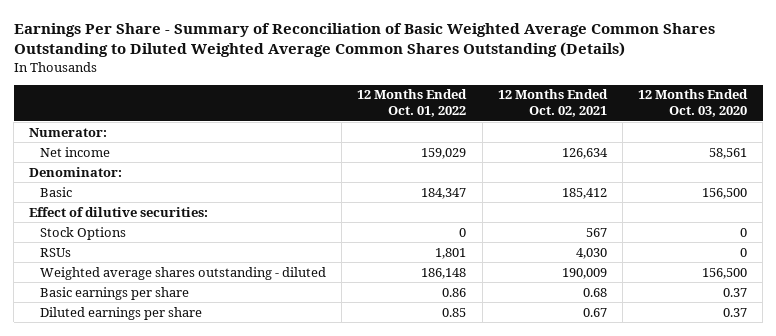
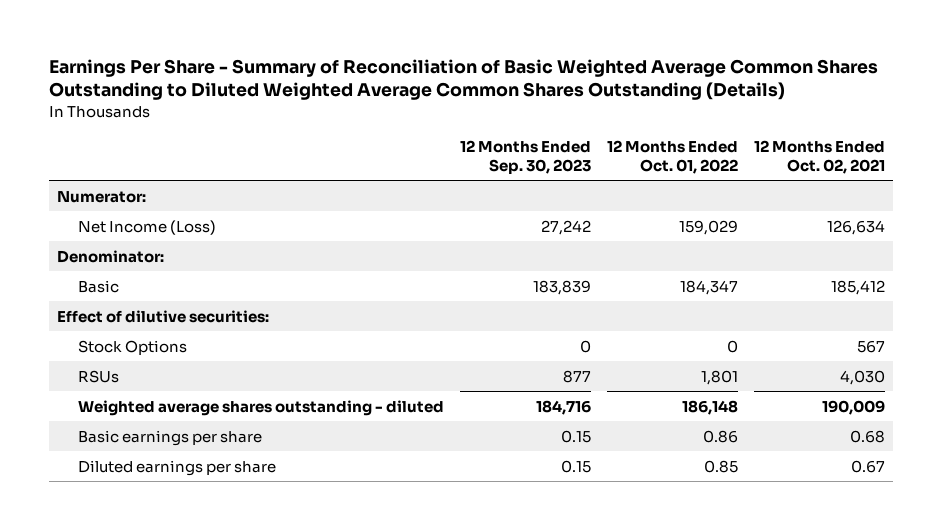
[638,89,749,118] 12 Months Ended Oct. 03, 2020 -> none
none -> [459,140,591,175] 12 Months Ended Sep. 30, 2023
[39,146,110,157] Net income -> [77,219,216,235] Net Income (Loss)

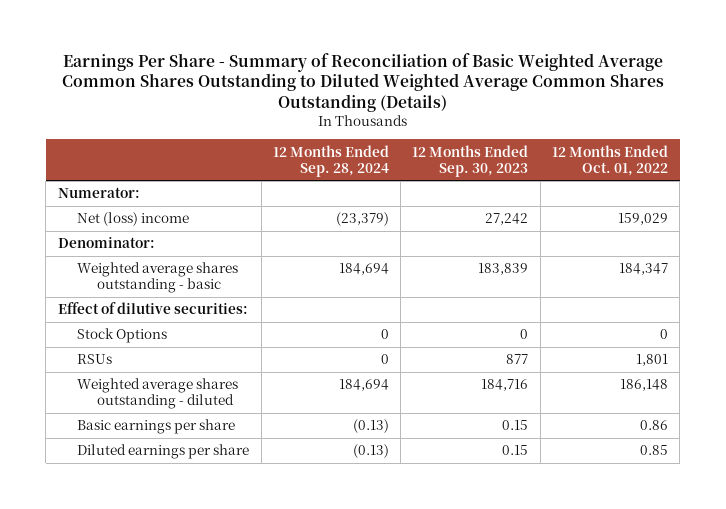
[753,140,885,175] 12 Months Ended Oct. 02, 2021 -> none
none -> [272,144,389,177] 12 Months Ended Sep. 28, 2024
[77,219,216,235] Net Income (Loss) -> [77,212,190,227] Net (loss) income
[77,279,119,293] Basic -> [77,262,239,294] Weighted average shares outstanding - basic

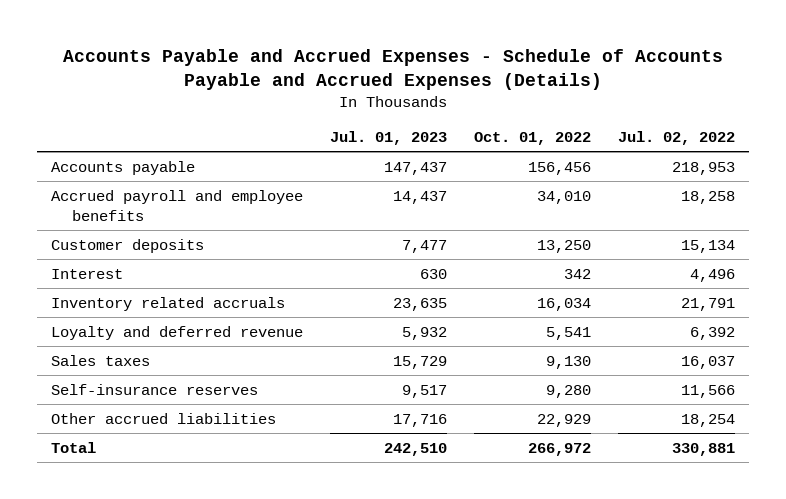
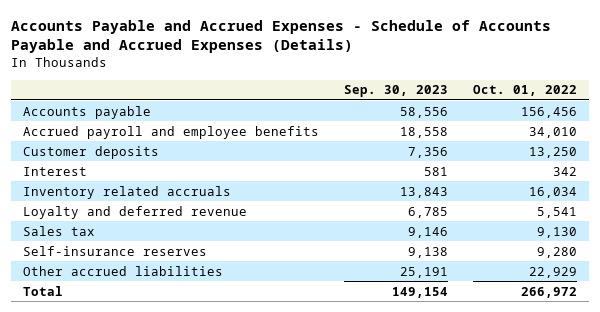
[329,131,447,146] Jul. 01, 2023 -> none
[618,131,736,146] Jul. 02, 2022 -> none
none -> [344,85,449,98] Sep. 30, 2023
[50,354,150,366] Sales taxes -> [23,225,96,236] Sales tax

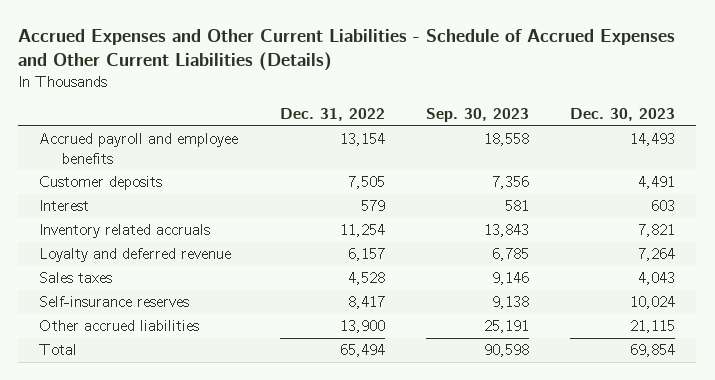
[11,19,552,54] Accounts Payable and Accrued Expenses - Schedule of Accounts Payable and Accrued Expenses (Details) -> [18,29,676,72] Accrued Expenses and Other Current Liabilities - Schedule of Accrued Expenses and Other Current Liabilities (Details)
[472,85,577,97] Oct. 01, 2022 -> none
none -> [279,108,385,122] Dec. 31, 2022
none -> [570,108,676,122] Dec. 30, 2023
[23,105,152,119] Accounts payable -> none
[23,225,96,236] Sales tax -> [39,272,113,284] Sales taxes
[392,286,449,298] 149,154 -> [483,344,529,358] 90,598

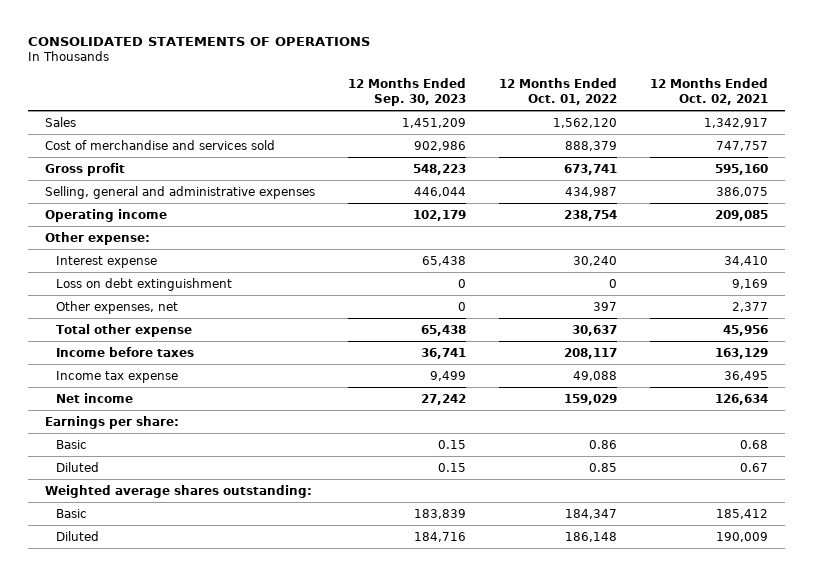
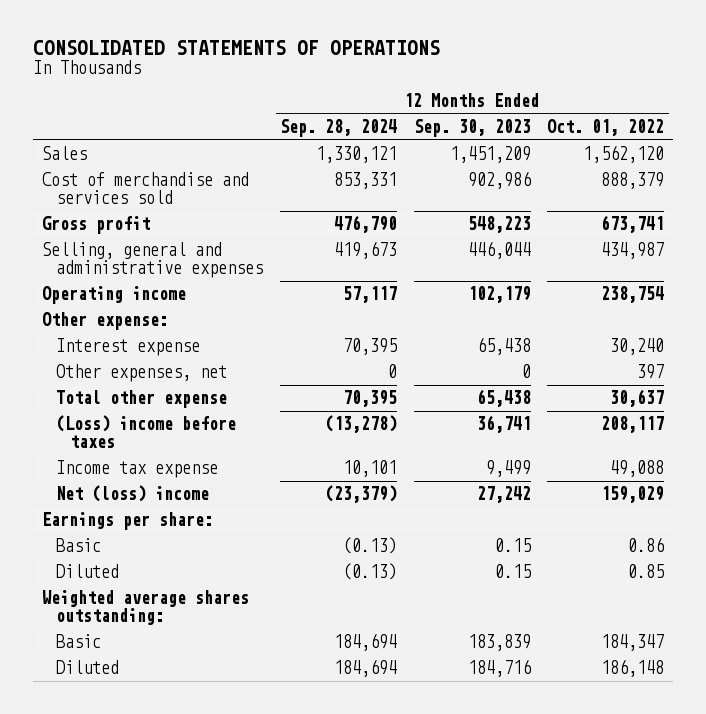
[649,78,768,106] 12 Months Ended Oct. 02, 2021 -> none
none -> [279,119,397,138] Sep. 28, 2024
[56,277,233,291] Loss on debt extinguishment -> none
[56,346,195,357] Income before taxes -> [55,415,236,449] (Loss) income before taxes
[56,392,134,403] Net income -> [55,485,209,503] Net (loss) income

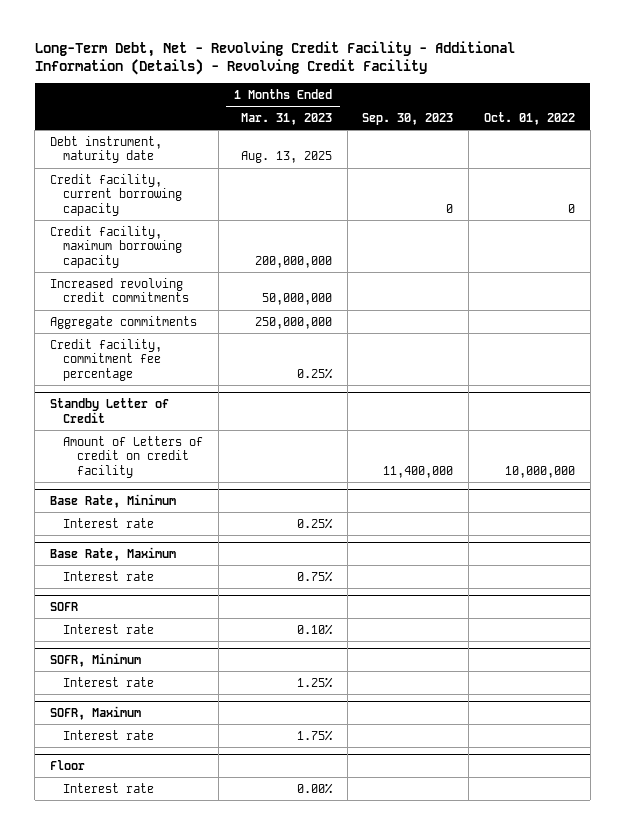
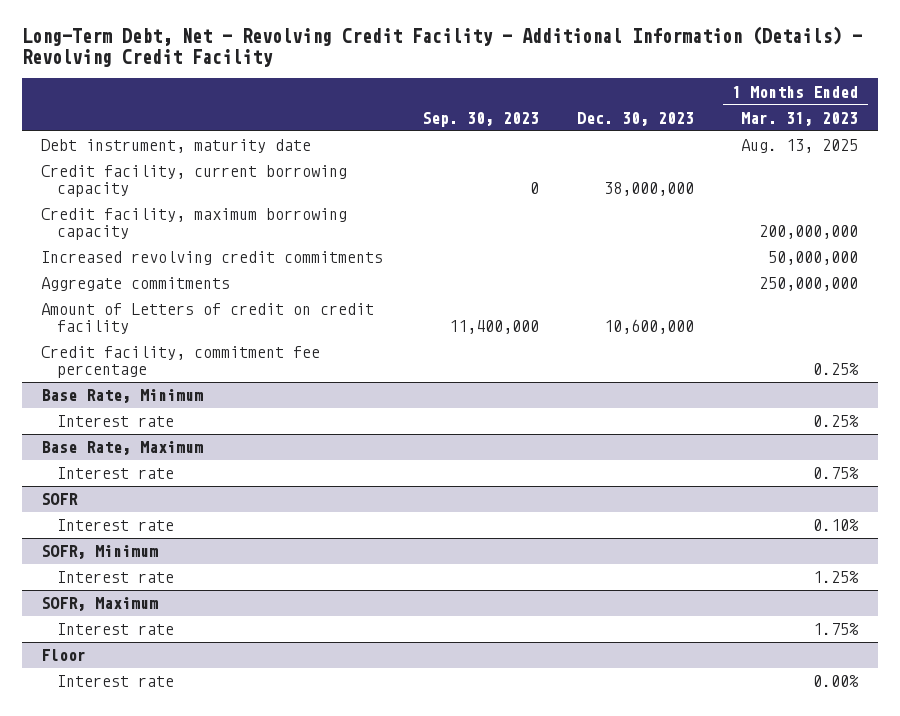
[483,111,575,125] Oct. 01, 2022 -> none
none -> [577,111,695,126] Dec. 30, 2023
[49,397,169,423] Standby Letter of Credit -> none
[49,338,162,381] Credit facility, commitment fee percentage -> [41,346,321,379] Credit facility, commitment fee percentage

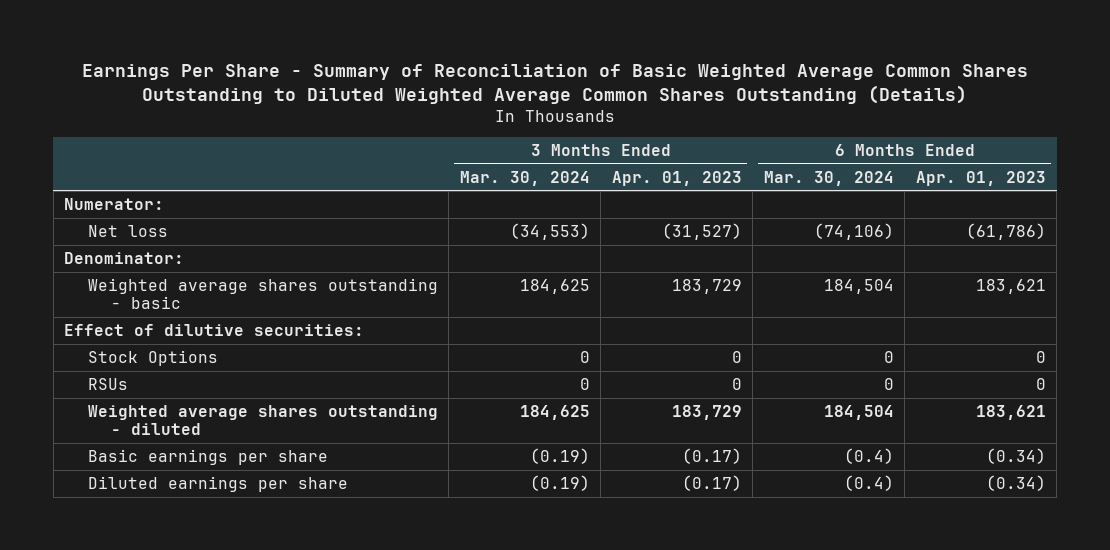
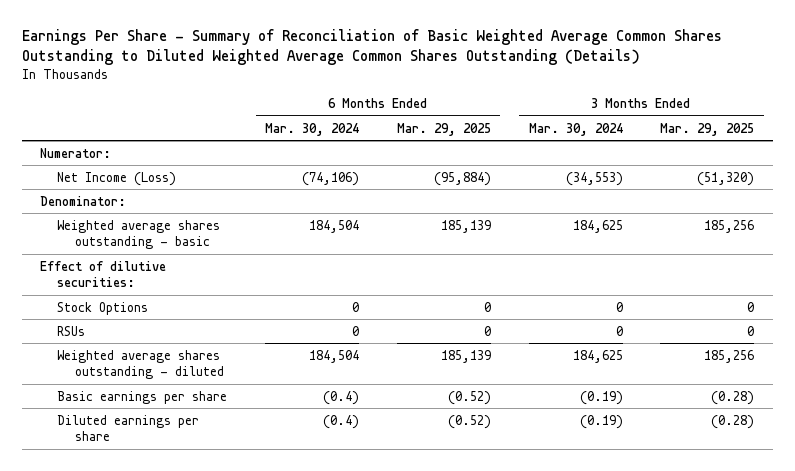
[611,170,742,186] Apr. 01, 2023 -> none
[915,170,1046,186] Apr. 01, 2023 -> none
none -> [396,122,491,136] Mar. 29, 2025
none -> [660,122,755,136] Mar. 29, 2025
[87,224,168,237] Net loss -> [57,171,177,186] Net Income (Loss)

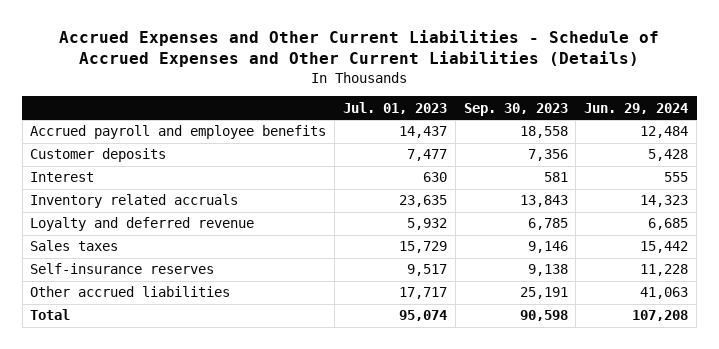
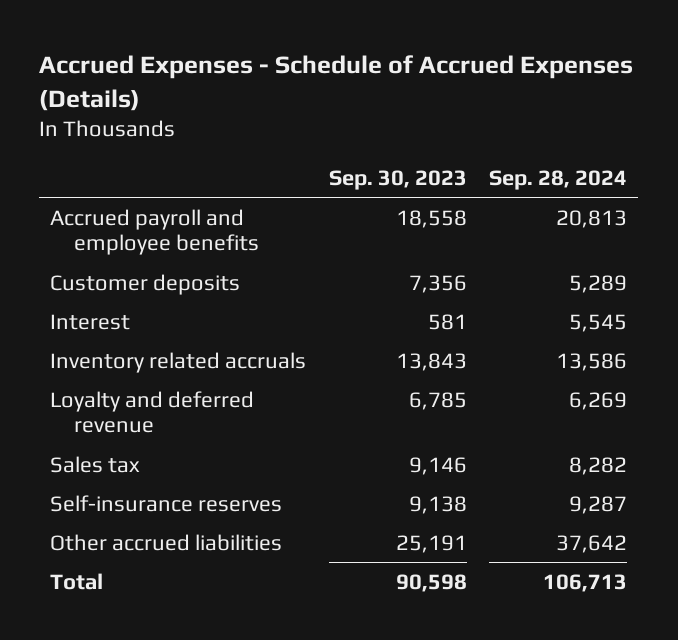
[59,30,660,68] Accrued Expenses and Other Current Liabilities - Schedule of Accrued Expenses and Other Current Liabilities (Details) -> [39,55,634,111] Accrued Expenses - Schedule of Accrued Expenses (Details)
[343,101,448,114] Jul. 01, 2023 -> none
[584,102,689,114] Jun. 29, 2024 -> none
none -> [489,169,628,190] Sep. 28, 2024
[30,240,119,252] Sales taxes -> [50,455,141,473] Sales tax

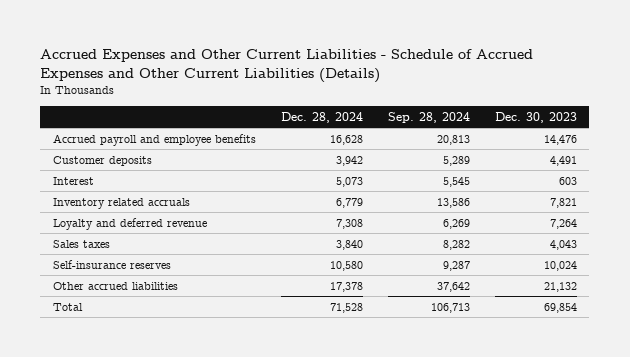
[39,55,634,111] Accrued Expenses - Schedule of Accrued Expenses (Details) -> [40,49,534,83] Accrued Expenses and Other Current Liabilities - Schedule of Accrued Expenses and Other Current Liabilities (Details)
[328,169,467,190] Sep. 30, 2023 -> none
none -> [280,111,363,123] Dec. 28, 2024
none -> [494,111,577,123] Dec. 30, 2023
[50,455,141,473] Sales tax -> [52,239,110,248] Sales taxes

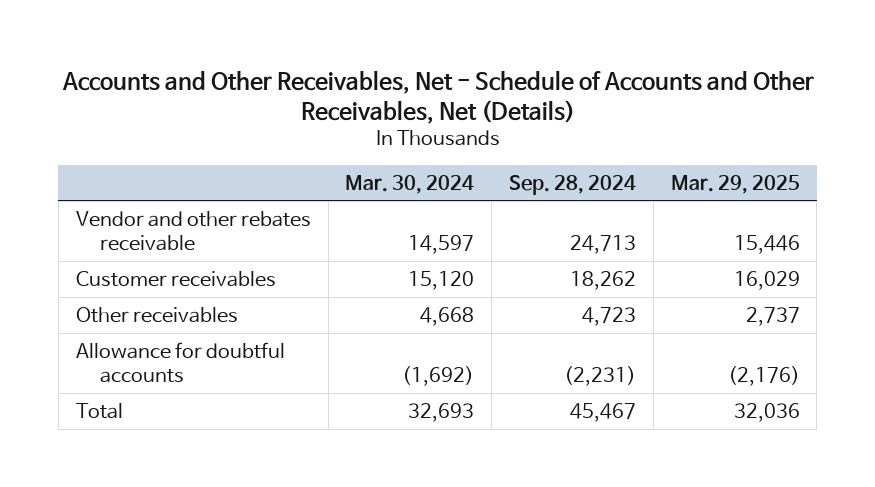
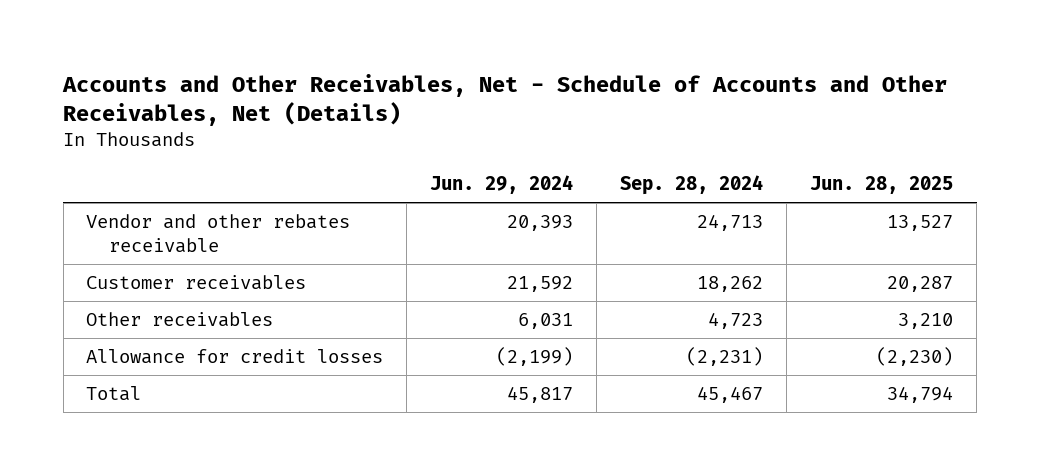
[345,174,475,194] Mar. 30, 2024 -> none
[670,174,800,194] Mar. 29, 2025 -> none
none -> [430,175,574,195] Jun. 29, 2024
none -> [810,176,954,195] Jun. 28, 2025
[75,341,285,383] Allowance for doubtful accounts -> [86,349,384,365] Allowance for credit losses

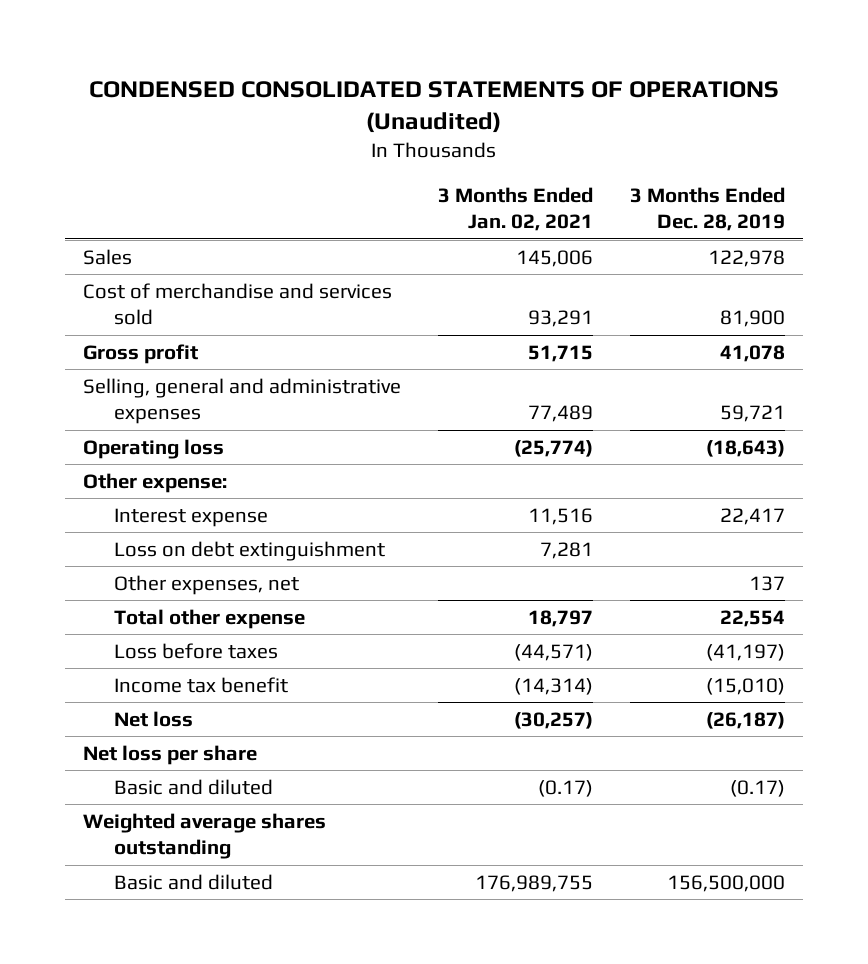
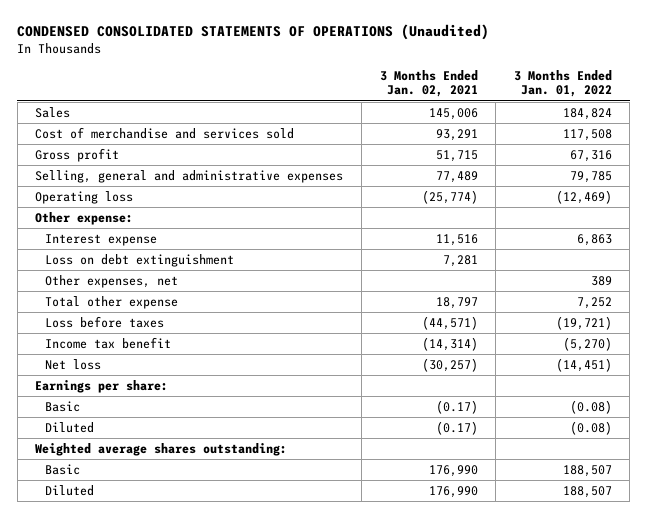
[629,186,785,232] 3 Months Ended Dec. 28, 2019 -> none
none -> [513,70,612,98] 3 Months Ended Jan. 01, 2022
[114,778,274,795] Basic and diluted -> none
[83,744,258,765] Net loss per share -> [35,380,169,394] Earnings per share:
none -> [44,401,80,413] Basic
none -> [44,422,94,434] Diluted
[83,812,327,860] Weighted average shares outstanding -> [35,443,288,457] Weighted average shares outstanding:
none -> [44,464,80,476] Basic
[114,873,274,890] Basic and diluted -> [44,485,94,497] Diluted
[475,874,594,892] 176,989,755 -> [428,486,478,499] 176,990

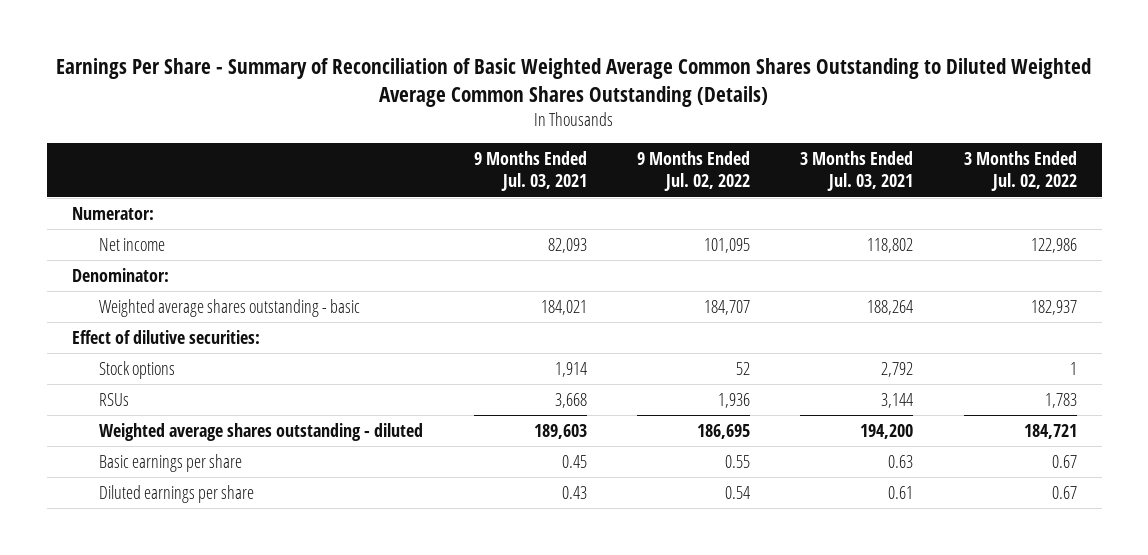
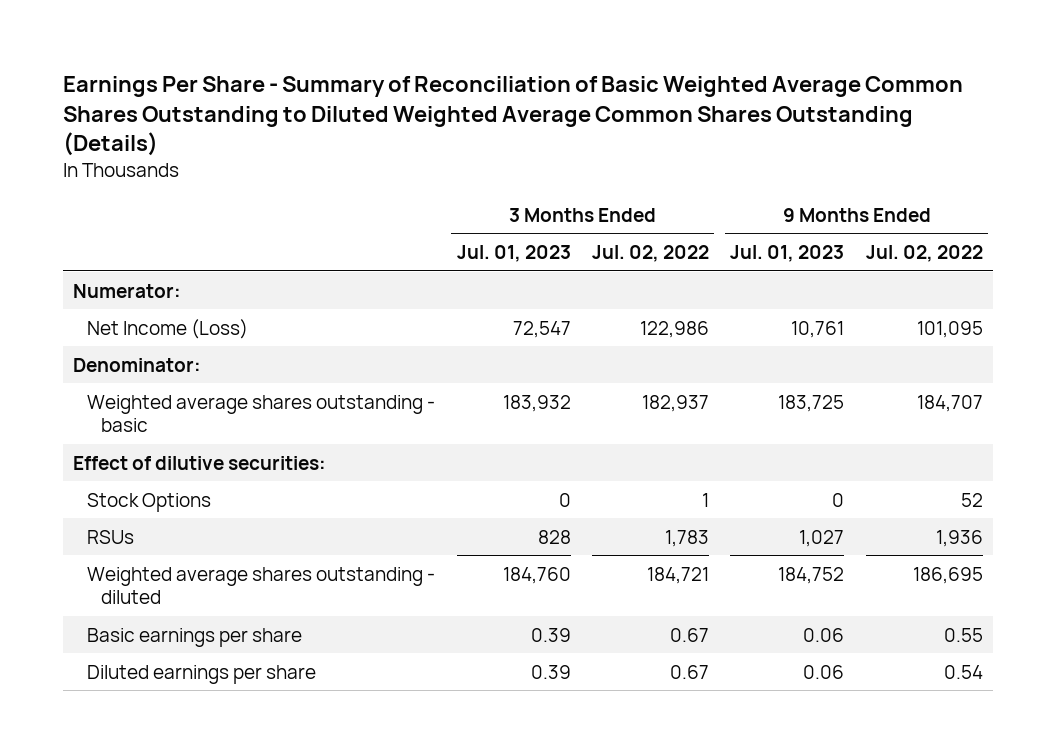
[473,151,587,192] 9 Months Ended Jul. 03, 2021 -> none
[800,151,914,192] 3 Months Ended Jul. 03, 2021 -> none
none -> [456,245,571,263] Jul. 01, 2023
none -> [730,245,845,263] Jul. 01, 2023
[99,237,166,251] Net income -> [87,318,249,339] Net Income (Loss)
[99,360,176,379] Stock options -> [87,492,212,512] Stock Options

